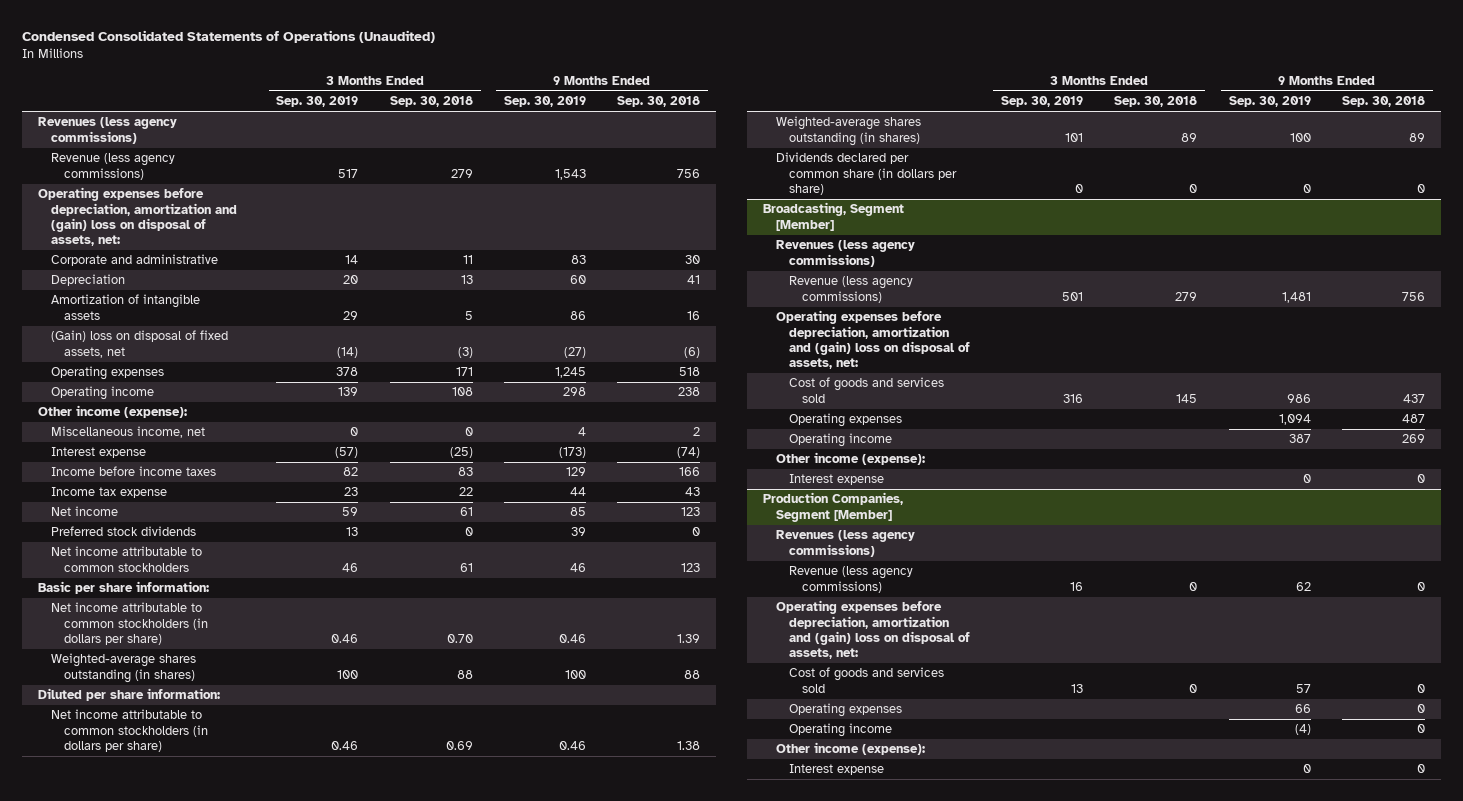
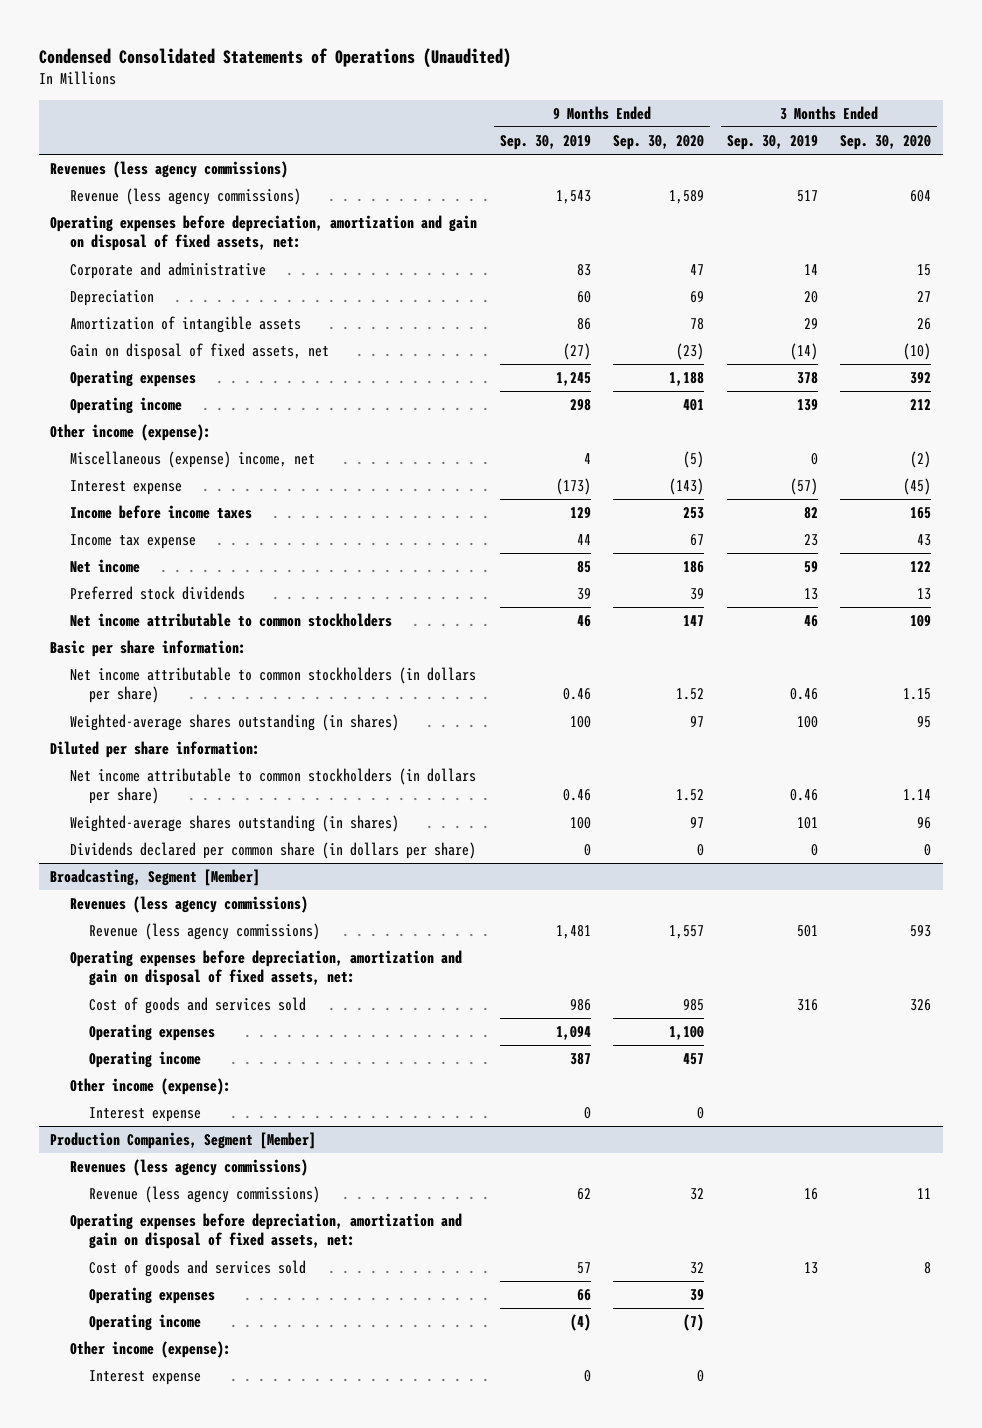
[389,96,473,108] Sep. 30, 2018 -> none
[617,96,701,108] Sep. 30, 2018 -> none
none -> [613,135,705,151] Sep. 30, 2020
none -> [840,135,932,151] Sep. 30, 2020
[37,187,237,246] Operating expenses before depreciation, amortization and (gain) loss on disposal of assets, net: -> [50,215,478,252] Operating expenses before depreciation, amortization and gain on disposal of fixed assets, net:
[50,330,228,358] (Gain) loss on disposal of fixed assets, net -> [69,343,329,361] Gain on disposal of fixed assets, net
[50,426,205,439] Miscellaneous income, net -> [69,451,315,469] Miscellaneous (expense) income, net
[775,310,970,369] Operating expenses before depreciation, amortization and (gain) loss on disposal of assets, net: -> [69,950,462,987] Operating expenses before depreciation, amortization and gain on disposal of fixed assets, net:
[775,600,970,659] Operating expenses before depreciation, amortization and (gain) loss on disposal of assets, net: -> [69,1213,462,1250] Operating expenses before depreciation, amortization and gain on disposal of fixed assets, net:

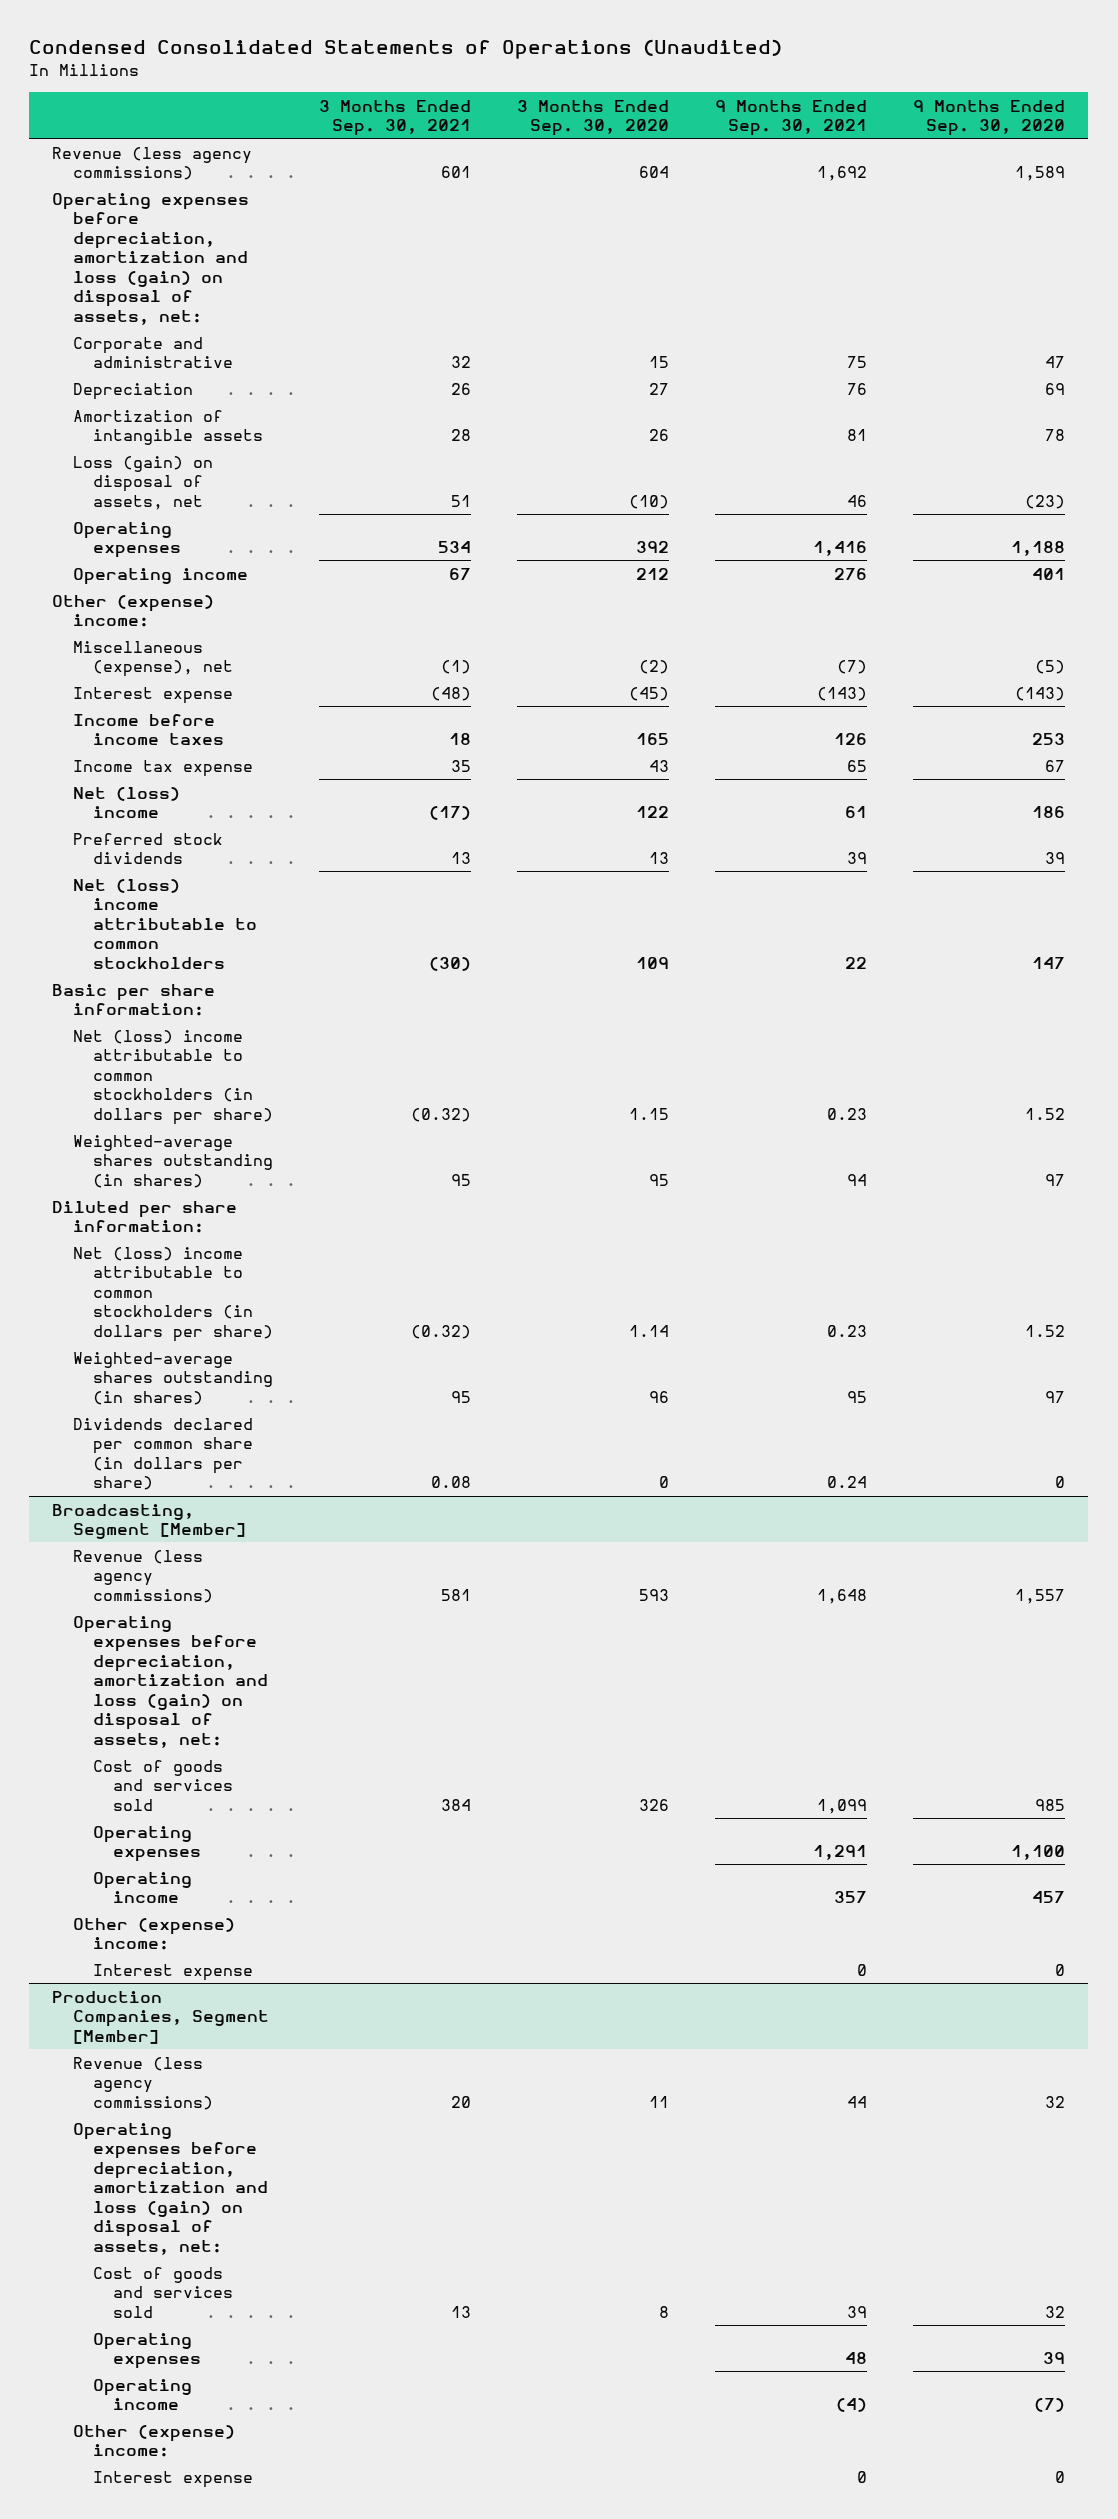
[499,135,591,151] Sep. 30, 2019 -> none
[726,135,818,151] Sep. 30, 2019 -> none
none -> [319,99,472,137] 3 Months Ended Sep. 30, 2021
none -> [715,99,868,137] 9 Months Ended Sep. 30, 2021
[50,161,289,179] Revenues (less agency commissions) -> none
[50,215,478,252] Operating expenses before depreciation, amortization and gain on disposal of fixed assets, net: -> [52,192,250,326] Operating expenses before depreciation, amortization and loss (gain) on disposal of assets, net:
[69,343,329,361] Gain on disposal of fixed assets, net -> [72,455,213,510] Loss (gain) on disposal of assets, net
[50,424,212,442] Other income (expense): -> [52,594,215,628] Other (expense) income:
[69,451,315,469] Miscellaneous (expense) income, net -> [72,640,234,678] Miscellaneous (expense), net
[69,559,140,574] Net income -> [72,786,180,819] Net (loss) income
[69,613,392,628] Net income attributable to common stockholders -> [72,878,258,969] Net (loss) income attributable to common stockholders
[69,667,476,704] Net income attributable to common stockholders (in dollars per share) -> [72,1029,274,1125] Net (loss) income attributable to common stockholders (in dollars per share)
[69,768,476,805] Net income attributable to common stockholders (in dollars per share) -> [72,1246,274,1342] Net (loss) income attributable to common stockholders (in dollars per share)
[69,896,308,914] Revenues (less agency commissions) -> none
[69,950,462,987] Operating expenses before depreciation, amortization and gain on disposal of fixed assets, net: -> [72,1615,269,1749] Operating expenses before depreciation, amortization and loss (gain) on disposal of assets, net:
[69,1078,231,1096] Other income (expense): -> [72,1917,235,1951] Other (expense) income:
[69,1159,308,1177] Revenues (less agency commissions) -> none
[69,1213,462,1250] Operating expenses before depreciation, amortization and gain on disposal of fixed assets, net: -> [72,2122,269,2256] Operating expenses before depreciation, amortization and loss (gain) on disposal of assets, net:
[69,1341,231,1359] Other income (expense): -> [72,2424,235,2458] Other (expense) income:

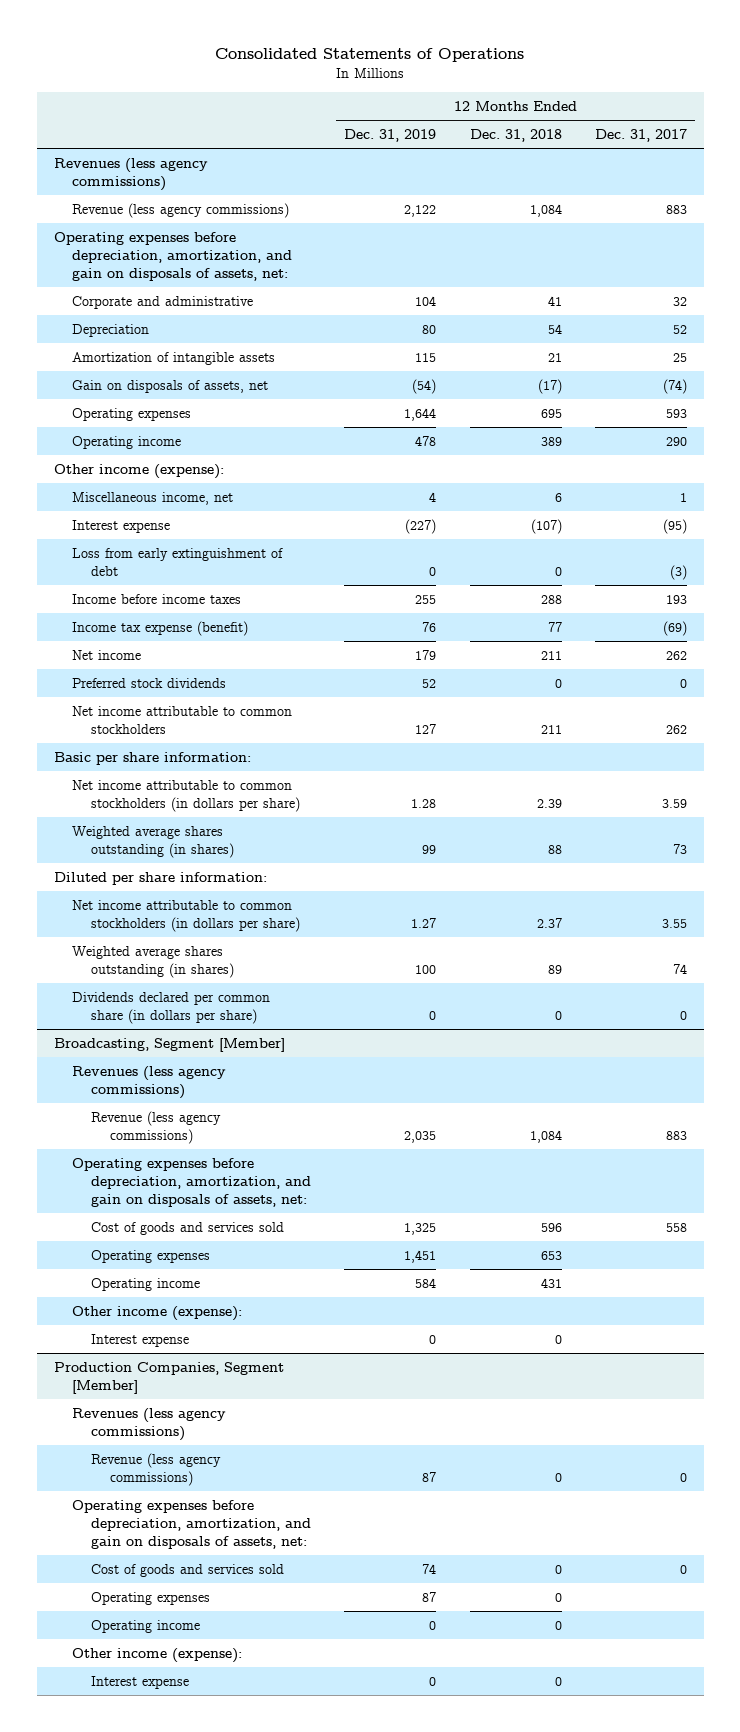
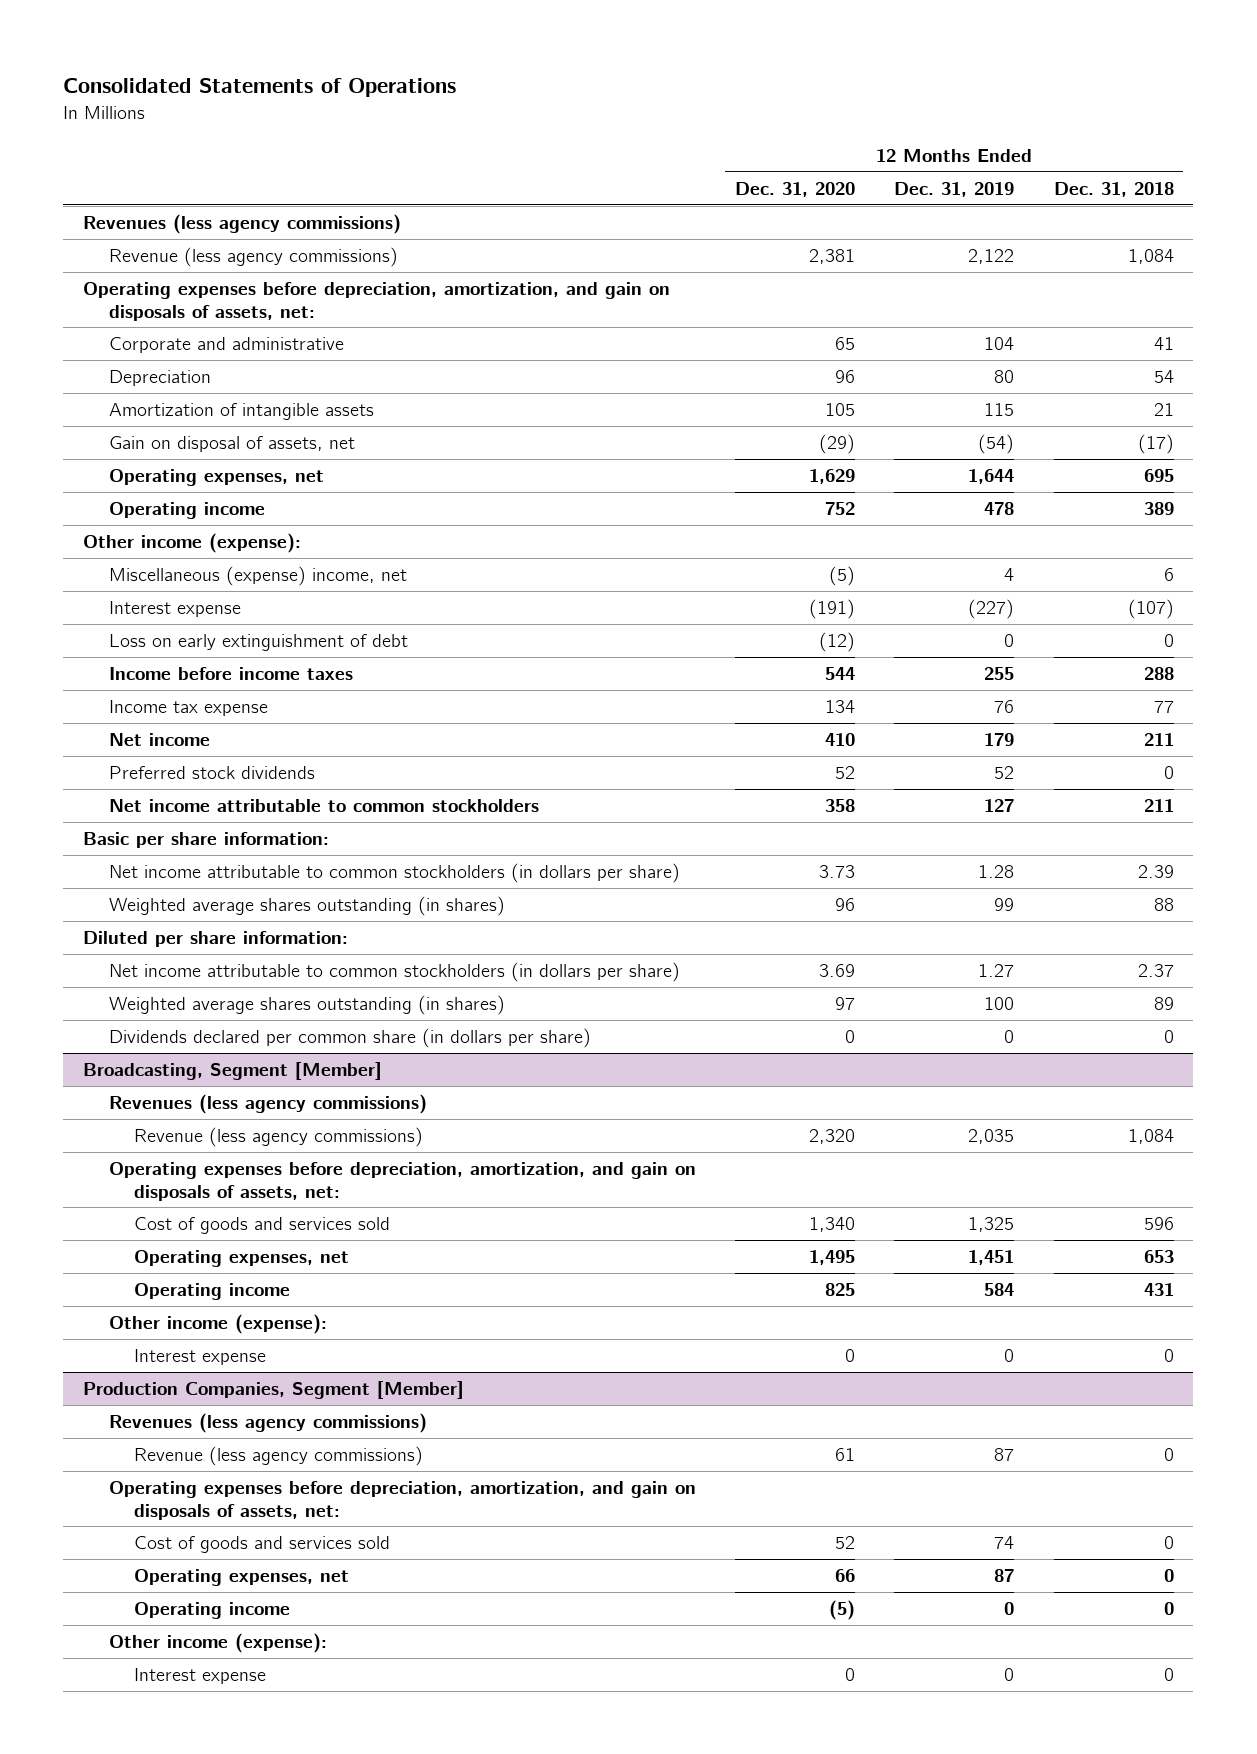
[594,129,687,143] Dec. 31, 2017 -> none
none -> [734,181,855,197] Dec. 31, 2020
[72,379,269,393] Gain on disposals of assets, net -> [108,436,355,453] Gain on disposal of assets, net
[72,407,192,421] Operating expenses -> [108,469,324,487] Operating expenses, net
[72,491,234,505] Miscellaneous income, net -> [108,566,407,587] Miscellaneous (expense) income, net
[72,547,284,577] Loss from early extinguishment of debt -> [108,634,408,652] Loss on early extinguishment of debt
[72,620,249,636] Income tax expense (benefit) -> [108,700,268,717] Income tax expense
[90,1249,210,1263] Operating expenses -> [134,1250,350,1268] Operating expenses, net
[90,1591,210,1605] Operating expenses -> [134,1569,350,1587] Operating expenses, net

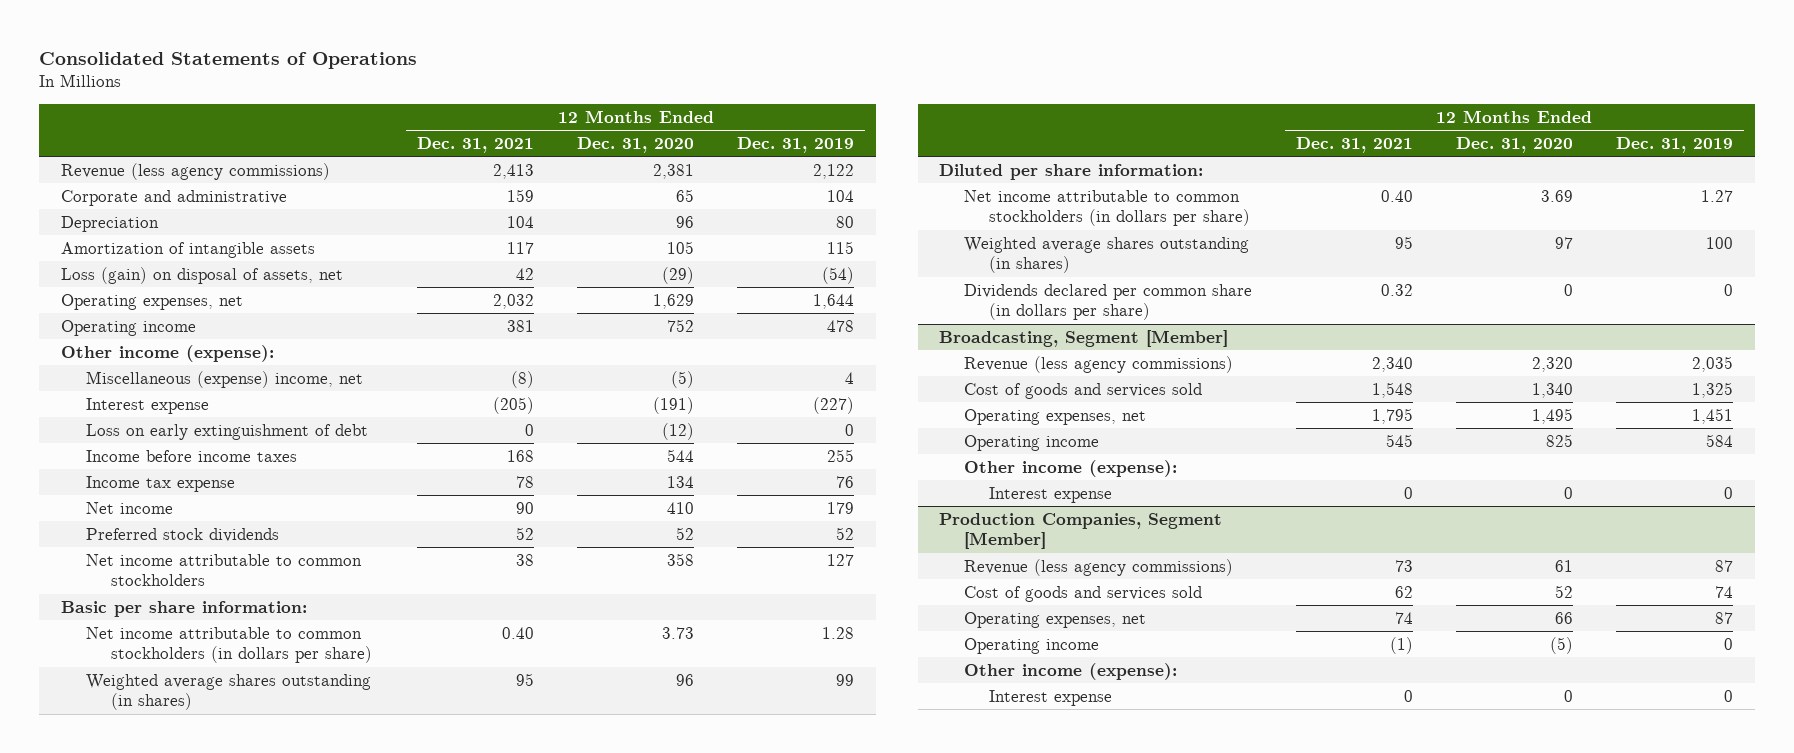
[1053,181,1174,197] Dec. 31, 2018 -> none
none -> [416,137,534,154] Dec. 31, 2021
[83,214,402,235] Revenues (less agency commissions) -> none
[83,282,671,321] Operating expenses before depreciation, amortization, and gain on disposals of assets, net: -> none
[108,436,355,453] Gain on disposal of assets, net -> [60,266,343,284] Loss (gain) on disposal of assets, net
[108,1094,427,1115] Revenues (less agency commissions) -> none
[108,1162,696,1201] Operating expenses before depreciation, amortization, and gain on disposals of assets, net: -> none
[108,1413,427,1434] Revenues (less agency commissions) -> none
[108,1481,696,1520] Operating expenses before depreciation, amortization, and gain on disposals of assets, net: -> none

